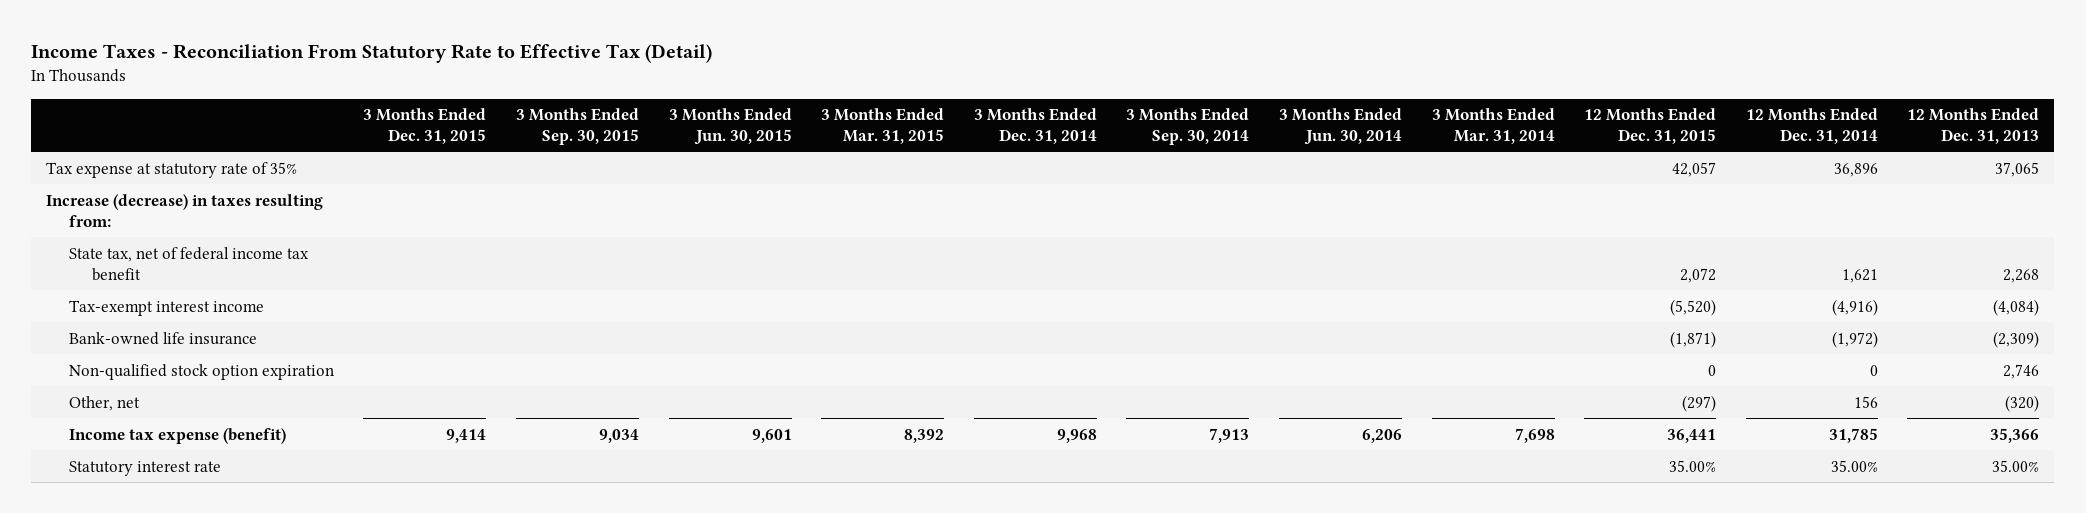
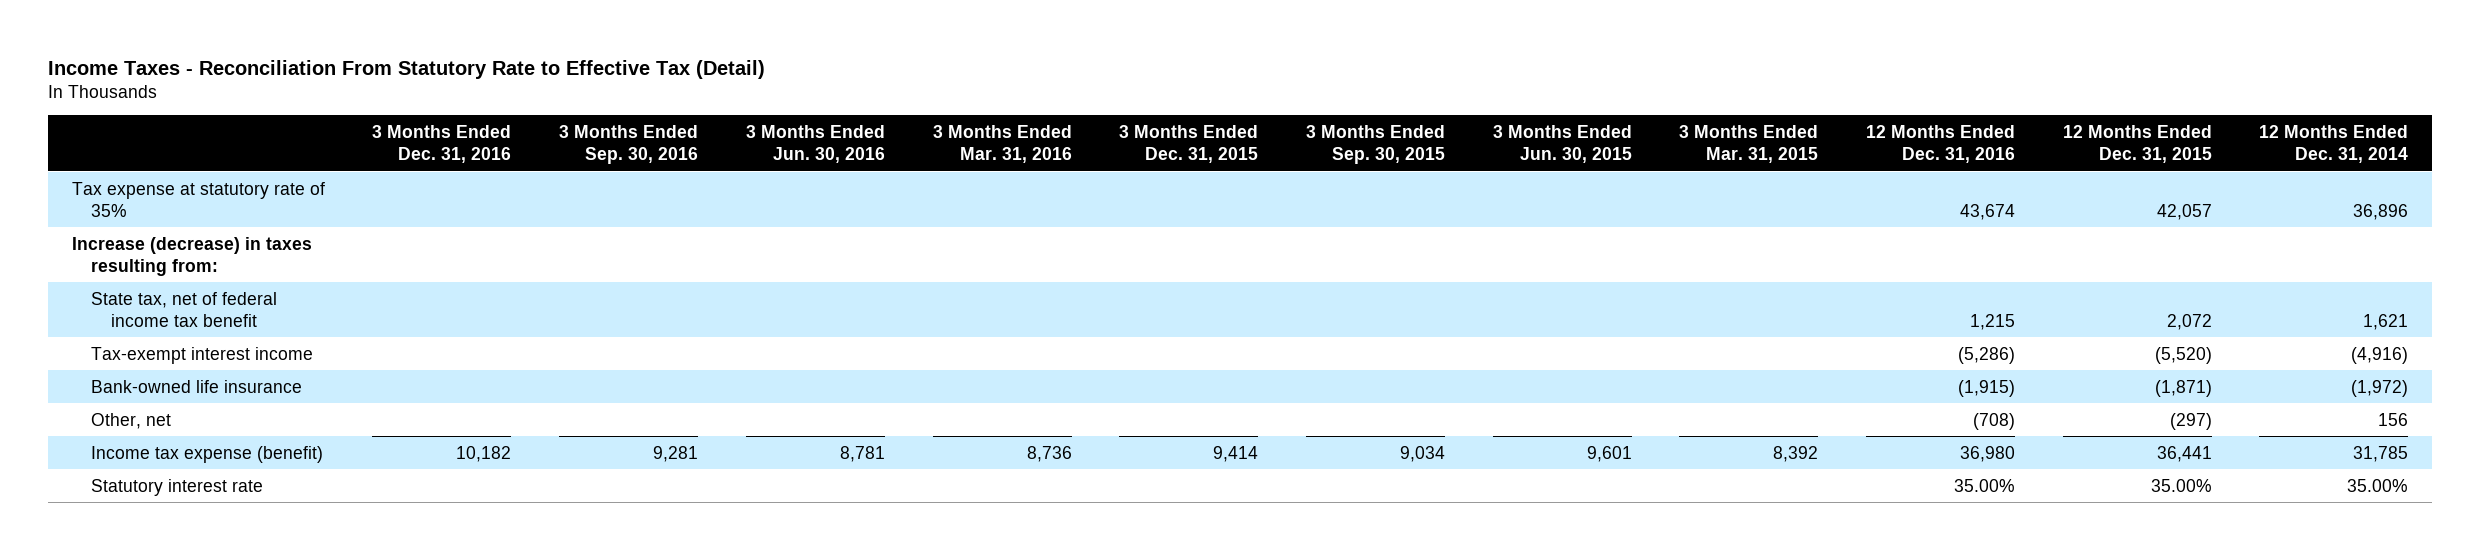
[973,108,1097,145] 3 Months Ended Dec. 31, 2014 -> none
[1126,108,1250,146] 3 Months Ended Sep. 30, 2014 -> none
[1279,108,1403,146] 3 Months Ended Jun. 30, 2014 -> none
[1431,108,1555,145] 3 Months Ended Mar. 31, 2014 -> none
[1907,108,2040,145] 12 Months Ended Dec. 31, 2013 -> none
none -> [372,124,512,164] 3 Months Ended Dec. 31, 2016
none -> [559,124,699,165] 3 Months Ended Sep. 30, 2016
none -> [745,124,885,164] 3 Months Ended Jun. 30, 2016
none -> [932,124,1072,164] 3 Months Ended Mar. 31, 2016
none -> [1865,124,2015,164] 12 Months Ended Dec. 31, 2016
[68,363,334,380] Non-qualified stock option expiration -> none

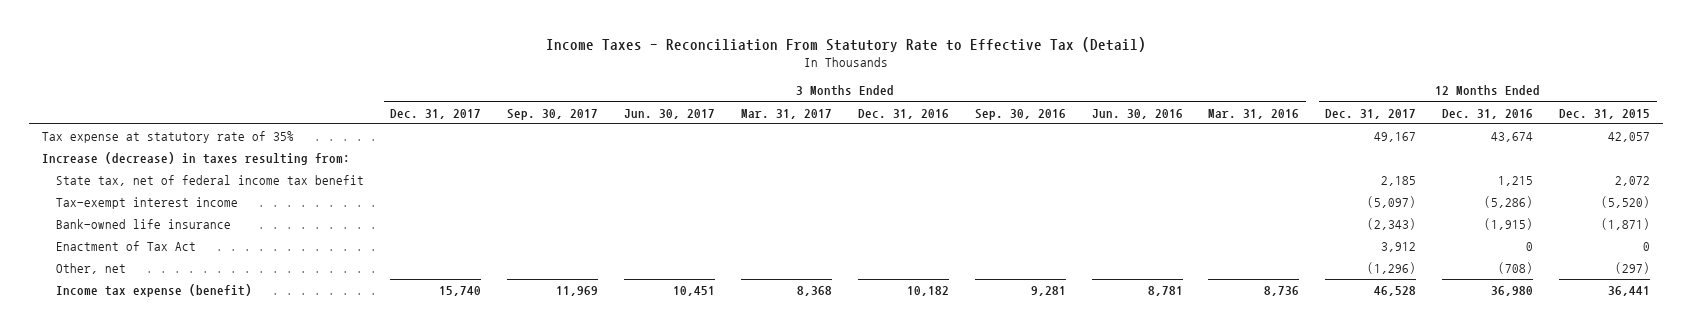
[1119,124,1259,164] 3 Months Ended Dec. 31, 2015 -> none
[1305,124,1445,165] 3 Months Ended Sep. 30, 2015 -> none
[1492,124,1632,164] 3 Months Ended Jun. 30, 2015 -> none
[1679,124,1819,164] 3 Months Ended Mar. 31, 2015 -> none
[2259,124,2409,164] 12 Months Ended Dec. 31, 2014 -> none
none -> [390,108,482,119] Dec. 31, 2017
none -> [507,108,599,120] Sep. 30, 2017
none -> [624,108,716,119] Jun. 30, 2017
none -> [740,108,832,119] Mar. 31, 2017
none -> [1325,108,1417,119] Dec. 31, 2017
none -> [56,241,197,252] Enactment of Tax Act
[91,478,264,496] Statutory interest rate -> none

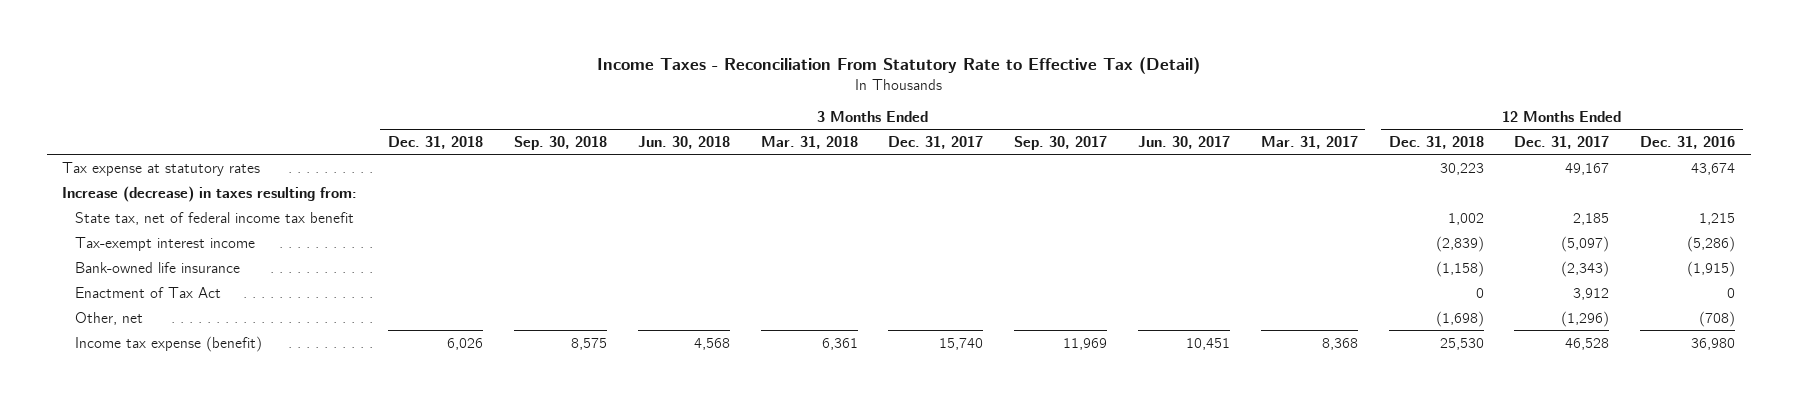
[857,108,949,119] Dec. 31, 2016 -> none
[974,108,1066,120] Sep. 30, 2016 -> none
[1091,108,1183,119] Jun. 30, 2016 -> none
[1208,108,1300,119] Mar. 31, 2016 -> none
[1559,108,1651,119] Dec. 31, 2015 -> none
none -> [388,135,484,149] Dec. 31, 2018
none -> [513,135,607,150] Sep. 30, 2018
none -> [637,135,730,149] Jun. 30, 2018
none -> [760,135,858,149] Mar. 31, 2018
none -> [1388,135,1484,149] Dec. 31, 2018
[41,131,294,144] Tax expense at statutory rate of 35% -> [62,161,261,176] Tax expense at statutory rates

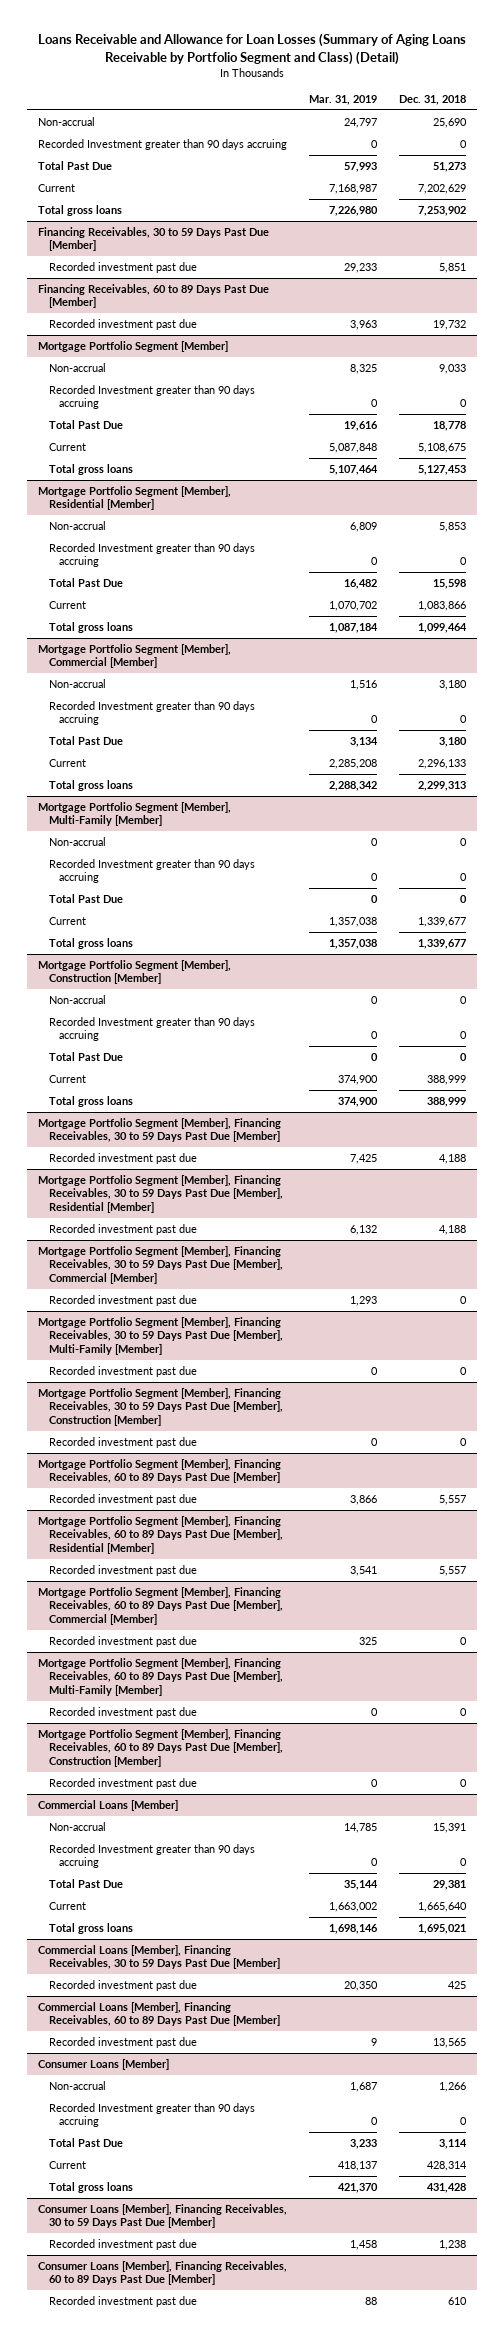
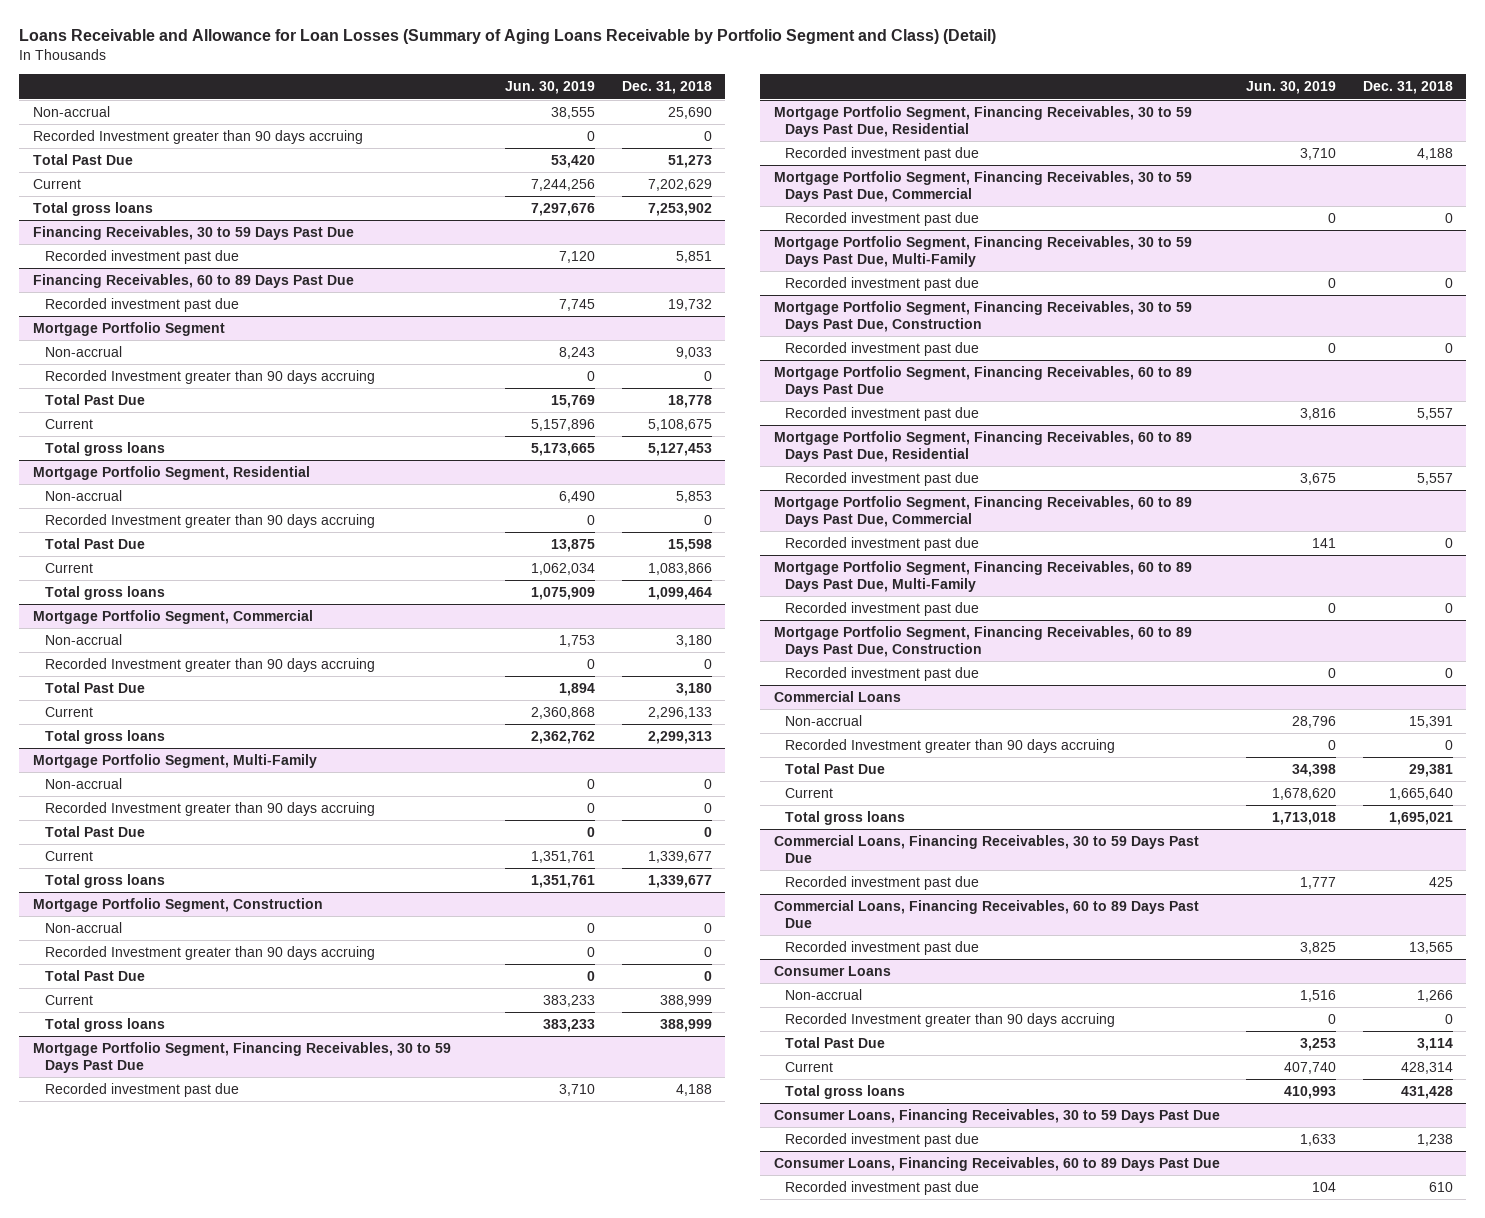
[308,94,377,105] Mar. 31, 2019 -> none
none -> [505,81,596,95] Jun. 30, 2019
[37,226,269,252] Financing Receivables, 30 to 59 Days Past Due [Member] -> [32,225,354,240] Financing Receivables, 30 to 59 Days Past Due
[37,283,269,309] Financing Receivables, 60 to 89 Days Past Due [Member] -> [32,273,354,288] Financing Receivables, 60 to 89 Days Past Due
[37,340,228,352] Mortgage Portfolio Segment [Member] -> [32,321,225,336] Mortgage Portfolio Segment
[37,485,231,511] Mortgage Portfolio Segment [Member], Residential [Member] -> [32,465,310,480] Mortgage Portfolio Segment, Residential
[37,643,231,669] Mortgage Portfolio Segment [Member], Commercial [Member] -> [32,609,313,624] Mortgage Portfolio Segment, Commercial
[37,801,231,827] Mortgage Portfolio Segment [Member], Multi-Family [Member] -> [32,753,317,768] Mortgage Portfolio Segment, Multi-Family
[37,959,231,985] Mortgage Portfolio Segment [Member], Construction [Member] -> [32,897,323,912] Mortgage Portfolio Segment, Construction
[37,1117,281,1143] Mortgage Portfolio Segment [Member], Financing Receivables, 30 to 59 Days Past Due [Member] -> [32,1041,451,1073] Mortgage Portfolio Segment, Financing Receivables, 30 to 59 Days Past Due
[37,1174,283,1213] Mortgage Portfolio Segment [Member], Financing Receivables, 30 to 59 Days Past Due [Member], Residential [Member] -> [773,105,1192,137] Mortgage Portfolio Segment, Financing Receivables, 30 to 59 Days Past Due, Residential
[37,1245,283,1284] Mortgage Portfolio Segment [Member], Financing Receivables, 30 to 59 Days Past Due [Member], Commercial [Member] -> [773,170,1192,202] Mortgage Portfolio Segment, Financing Receivables, 30 to 59 Days Past Due, Commercial
[37,1316,283,1355] Mortgage Portfolio Segment [Member], Financing Receivables, 30 to 59 Days Past Due [Member], Multi-Family [Member] -> [773,235,1192,267] Mortgage Portfolio Segment, Financing Receivables, 30 to 59 Days Past Due, Multi-Family
[37,1387,283,1426] Mortgage Portfolio Segment [Member], Financing Receivables, 30 to 59 Days Past Due [Member], Construction [Member] -> [773,300,1192,332] Mortgage Portfolio Segment, Financing Receivables, 30 to 59 Days Past Due, Construction
[37,1458,281,1484] Mortgage Portfolio Segment [Member], Financing Receivables, 60 to 89 Days Past Due [Member] -> [773,365,1192,397] Mortgage Portfolio Segment, Financing Receivables, 60 to 89 Days Past Due
[37,1515,283,1554] Mortgage Portfolio Segment [Member], Financing Receivables, 60 to 89 Days Past Due [Member], Residential [Member] -> [773,430,1192,462] Mortgage Portfolio Segment, Financing Receivables, 60 to 89 Days Past Due, Residential
[37,1586,283,1625] Mortgage Portfolio Segment [Member], Financing Receivables, 60 to 89 Days Past Due [Member], Commercial [Member] -> [773,495,1192,527] Mortgage Portfolio Segment, Financing Receivables, 60 to 89 Days Past Due, Commercial
[37,1657,283,1696] Mortgage Portfolio Segment [Member], Financing Receivables, 60 to 89 Days Past Due [Member], Multi-Family [Member] -> [773,560,1192,592] Mortgage Portfolio Segment, Financing Receivables, 60 to 89 Days Past Due, Multi-Family
[37,1728,283,1767] Mortgage Portfolio Segment [Member], Financing Receivables, 60 to 89 Days Past Due [Member], Construction [Member] -> [773,625,1192,657] Mortgage Portfolio Segment, Financing Receivables, 60 to 89 Days Past Due, Construction
[37,1799,178,1811] Commercial Loans [Member] -> [773,690,901,702] Commercial Loans
[37,1944,280,1970] Commercial Loans [Member], Financing Receivables, 30 to 59 Days Past Due [Member] -> [773,834,1199,863] Commercial Loans, Financing Receivables, 30 to 59 Days Past Due
[37,2001,280,2027] Commercial Loans [Member], Financing Receivables, 60 to 89 Days Past Due [Member] -> [773,899,1199,928] Commercial Loans, Financing Receivables, 60 to 89 Days Past Due
[37,2058,169,2070] Consumer Loans [Member] -> [773,965,891,976] Consumer Loans
[37,2203,287,2229] Consumer Loans [Member], Financing Receivables, 30 to 59 Days Past Due [Member] -> [773,1108,1220,1123] Consumer Loans, Financing Receivables, 30 to 59 Days Past Due
[37,2260,287,2286] Consumer Loans [Member], Financing Receivables, 60 to 89 Days Past Due [Member] -> [773,1156,1220,1171] Consumer Loans, Financing Receivables, 60 to 89 Days Past Due

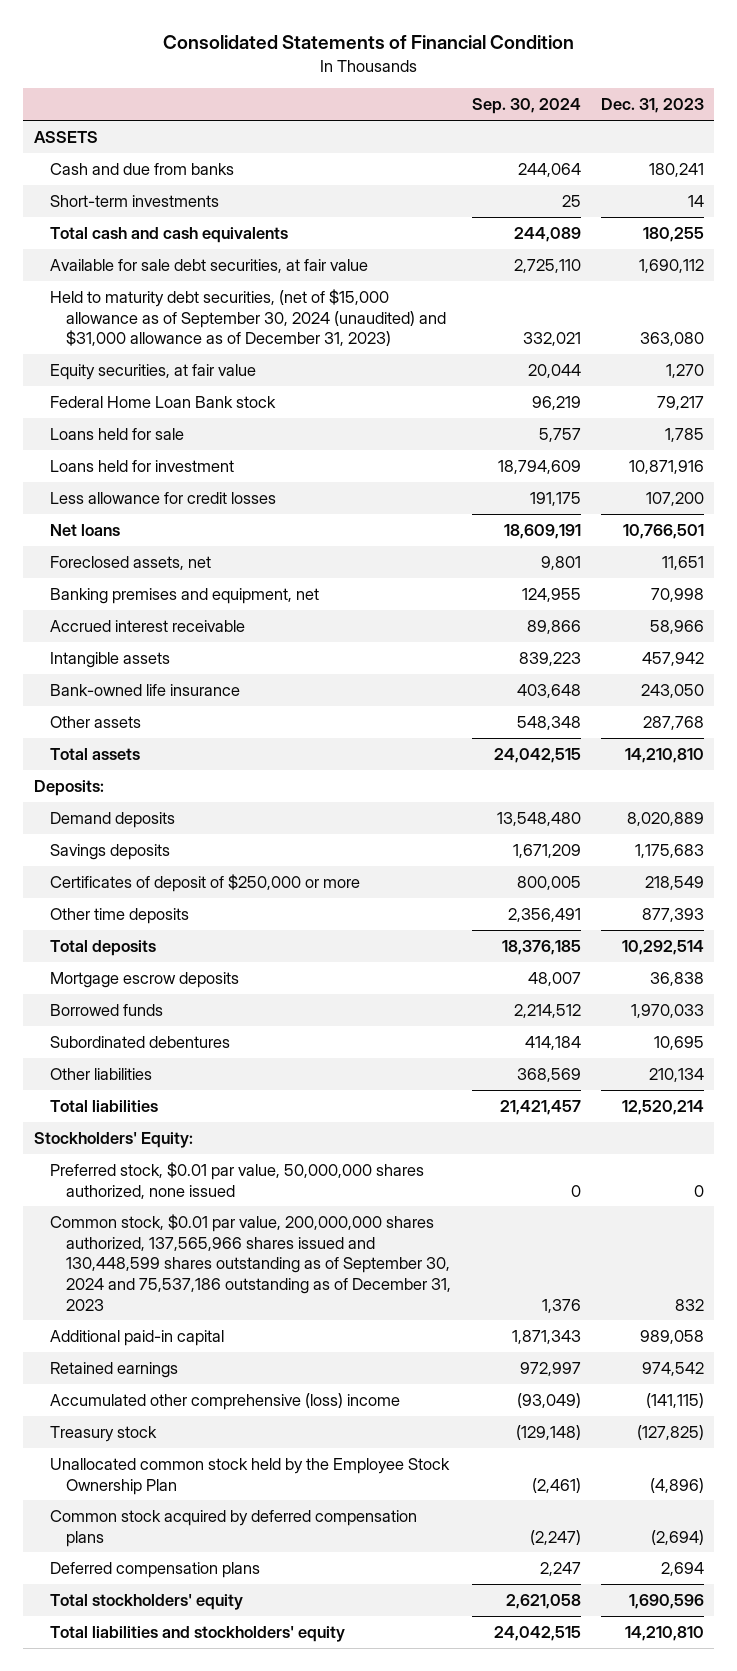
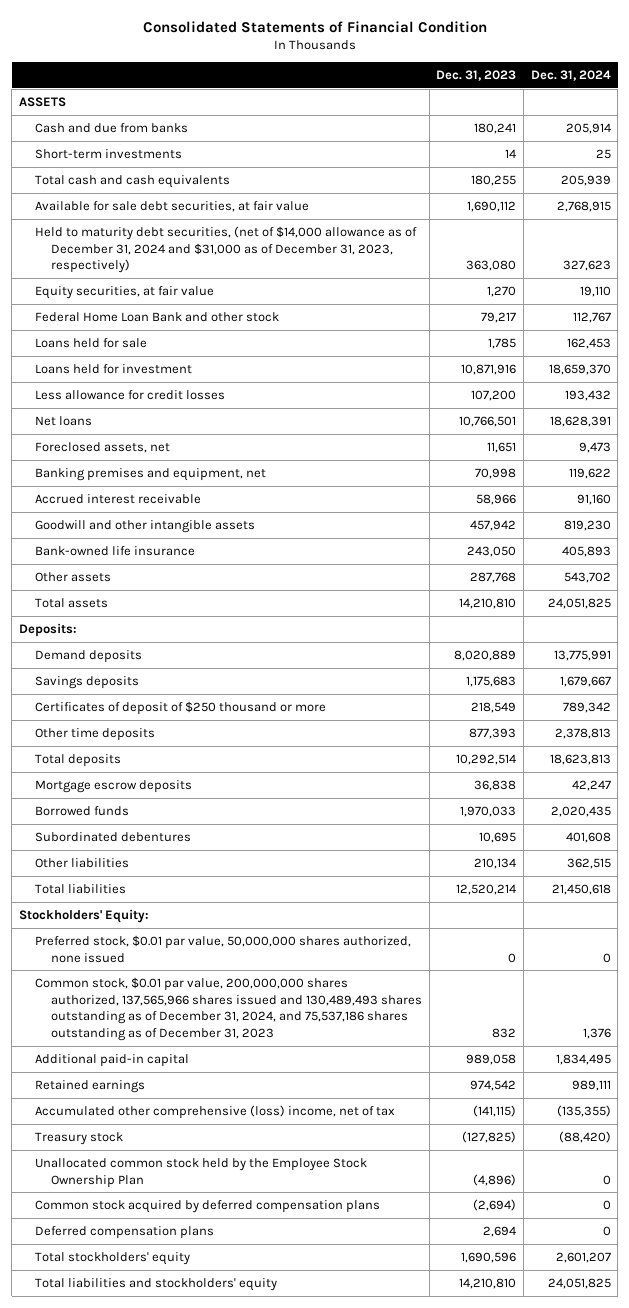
[471,98,581,115] Sep. 30, 2024 -> none
none -> [530,70,611,82] Dec. 31, 2024
[49,288,447,347] Held to maturity debt securities, (net of $15,000 allowance as of September 30, 2024 (unaudited) and $31,000 allowance as of December 31, 2023) -> [34,225,417,274] Held to maturity debt securities, (net of $14,000 allowance as of December 31, 2024 and $31,000 as of December 31, 2023, respectively)
[49,395,276,408] Federal Home Loan Bank stock -> [34,311,279,322] Federal Home Loan Bank and other stock
[49,651,170,668] Intangible assets -> [34,519,255,533] Goodwill and other intangible assets
[49,873,360,892] Certificates of deposit of $250,000 or more -> [34,700,326,715] Certificates of deposit of $250 thousand or more
[49,1213,452,1311] Common stock, $0.01 par value, 200,000,000 shares authorized, 137,565,966 shares issued and 130,448,599 shares outstanding as of September 30, 2024 and 75,537,186 outstanding as of December 31, 2023 -> [34,976,423,1041] Common stock, $0.01 par value, 200,000,000 shares authorized, 137,565,966 shares issued and 130,489,493 shares outstanding as of December 31, 2024, and 75,537,186 shares outstanding as of December 31, 2023
[49,1392,400,1410] Accumulated other comprehensive (loss) income -> [34,1104,395,1119] Accumulated other comprehensive (loss) income, net of tax

